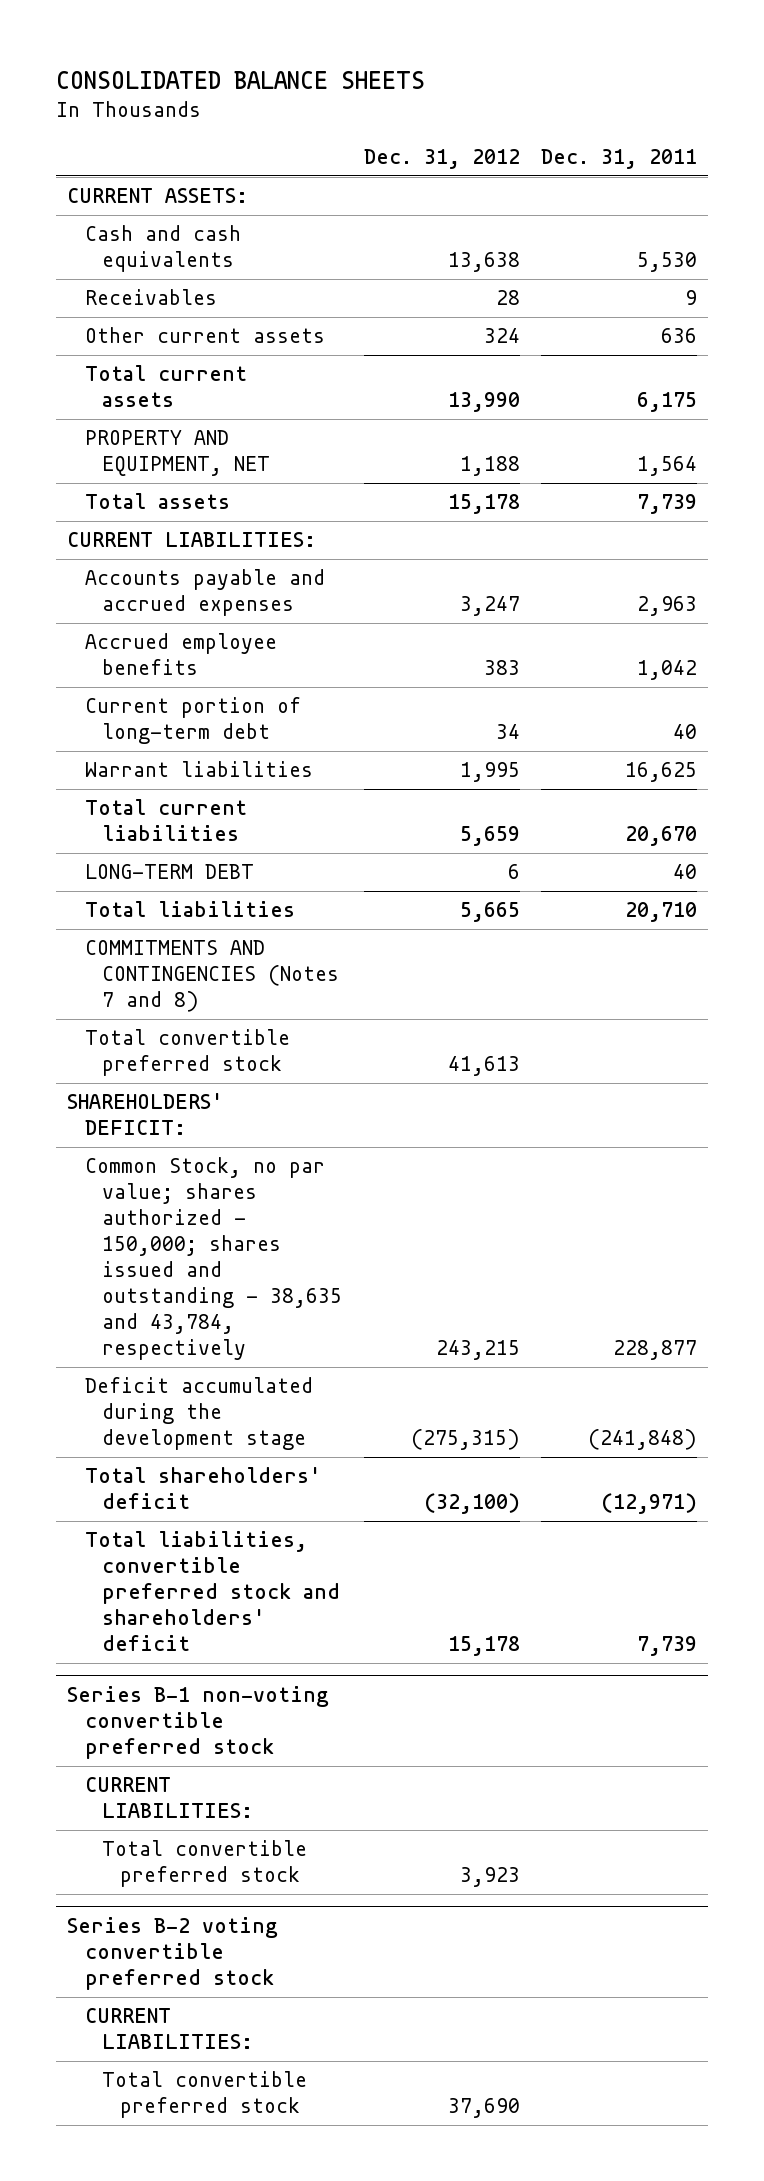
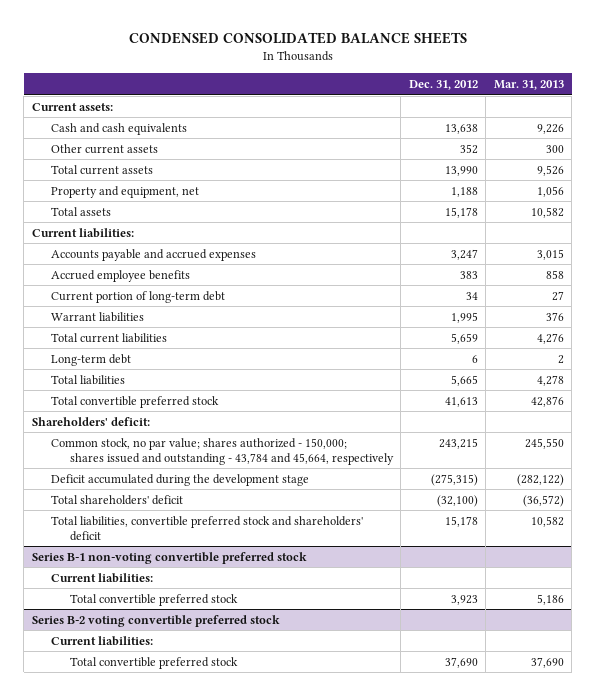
[56,70,426,89] CONSOLIDATED BALANCE SHEETS -> [128,32,467,45] CONDENSED CONSOLIDATED BALANCE SHEETS
[541,149,698,170] Dec. 31, 2011 -> none
none -> [493,79,564,90] Mar. 31, 2013
[66,188,248,204] CURRENT ASSETS: -> [31,102,113,111] Current assets:
[84,289,217,306] Receivables -> none
[483,328,520,344] 324 -> [459,143,478,154] 352
[84,430,271,477] PROPERTY AND EQUIPMENT, NET -> [50,185,199,198] Property and equipment, net
[66,532,316,548] CURRENT LIABILITIES: -> [31,227,134,238] Current liabilities:
[84,864,254,880] LONG-TERM DEBT -> [50,353,131,366] Long-term debt
[84,940,340,1013] COMMITMENTS AND CONTINGENCIES (Notes 7 and 8) -> none
[66,1093,223,1136] SHAREHOLDERS' DEFICIT: -> [31,416,150,426] Shareholders' deficit:
[84,1157,343,1361] Common Stock, no par value; shares authorized - 150,000; shares issued and outstanding - 38,635 and 43,784, respectively -> [50,437,394,465] Common stock, no par value; shares authorized - 150,000; shares issued and outstanding - 43,784 and 45,664, respectively
[84,1777,254,1819] CURRENT LIABILITIES: -> [50,572,153,583] Current liabilities:
[84,2008,254,2050] CURRENT LIABILITIES: -> [50,635,153,646] Current liabilities:

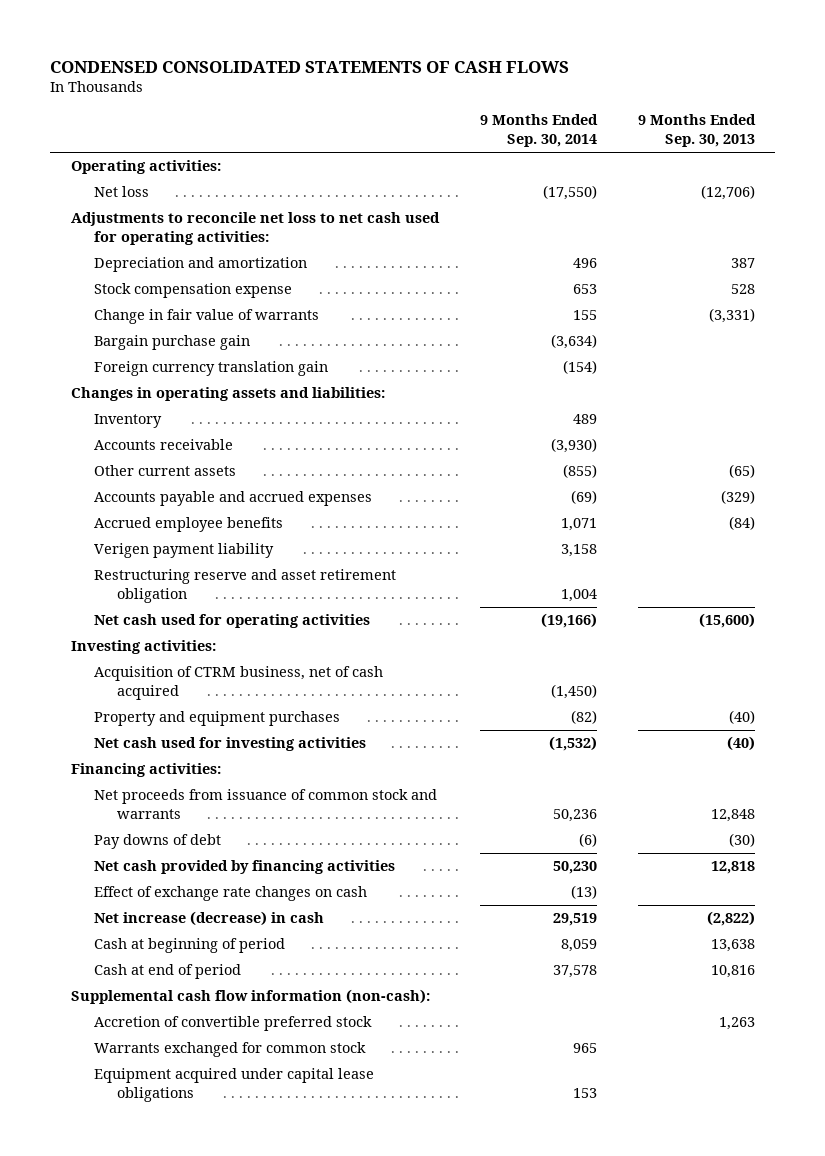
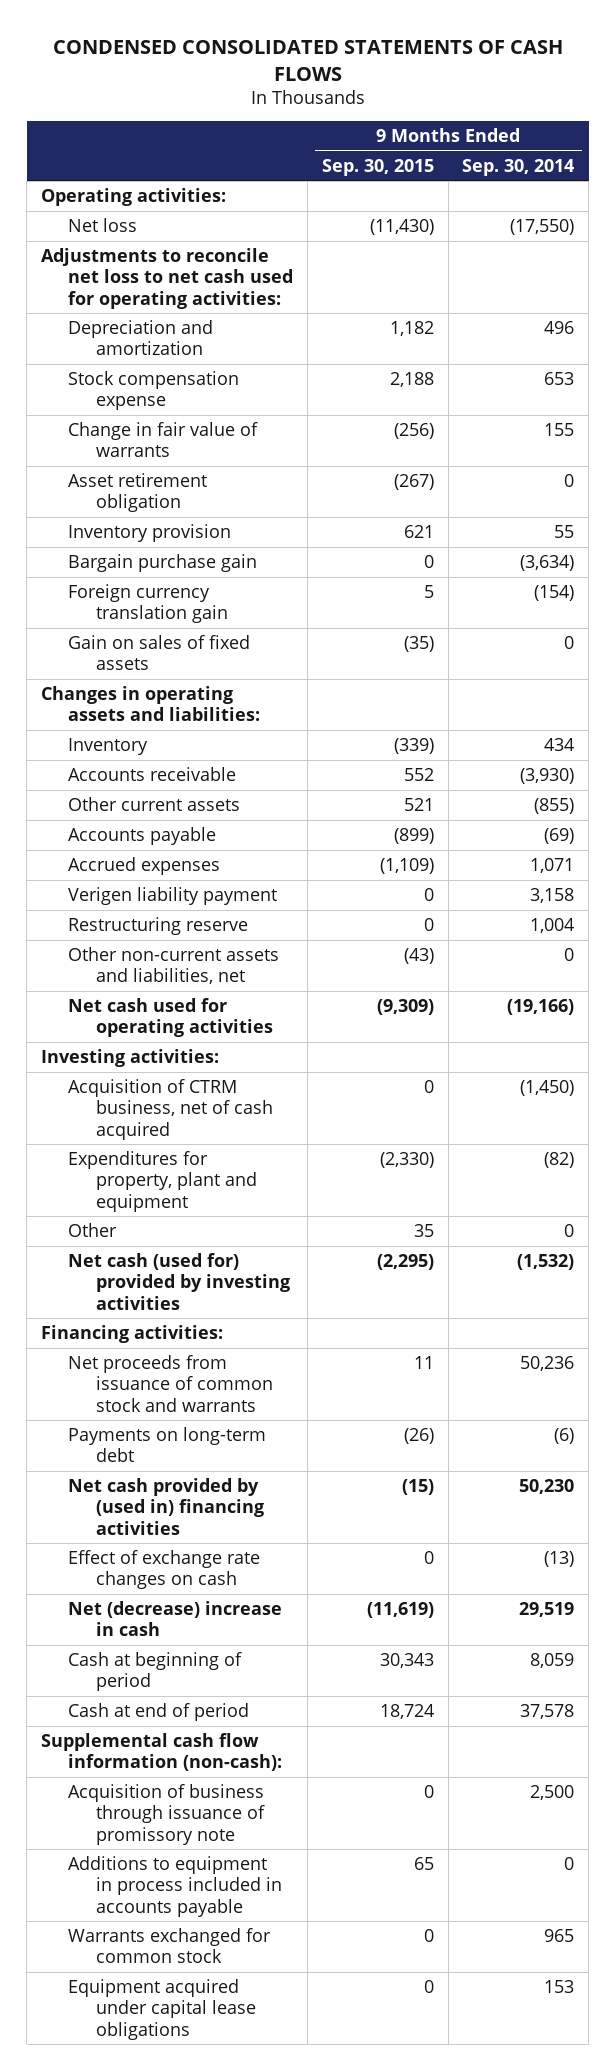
[637,114,756,148] 9 Months Ended Sep. 30, 2013 -> none
none -> [321,158,434,176] Sep. 30, 2015
none -> [68,472,208,513] Asset retirement obligation
none -> [68,523,232,542] Inventory provision
none -> [68,634,251,671] Gain on sales of fixed assets
[572,414,597,425] 489 -> [544,737,575,751] 434
[93,569,396,604] Restructuring reserve and asset retirement obligation -> none
[93,491,372,507] Accounts payable and accrued expenses -> [68,826,217,845] Accounts payable
[93,517,283,533] Accrued employee benefits -> [68,856,221,875] Accrued expenses
[93,543,274,559] Verigen payment liability -> [68,886,278,905] Verigen liability payment
none -> [68,916,249,935] Restructuring reserve
none -> [68,946,280,985] Other non-current assets and liabilities, net
[93,711,340,727] Property and equipment purchases -> [68,1150,257,1212] Expenditures for property, plant and equipment
none -> [68,1222,118,1237] Other
[93,737,366,752] Net cash used for investing activities -> [68,1252,290,1310] Net cash (used for) provided by investing activities
[93,834,221,850] Pay downs of debt -> [68,1426,267,1463] Payments on long-term debt
[93,860,395,875] Net cash provided by financing activities -> [68,1477,264,1535] Net cash provided by (used in) financing activities
[93,911,324,927] Net increase (decrease) in cash -> [68,1600,283,1637] Net (decrease) increase in cash
[93,1016,372,1032] Accretion of convertible preferred stock -> none
none -> [68,1783,265,1845] Acquisition of business through issuance of promissory note
none -> [68,1855,282,1917] Additions to equipment in process included in accounts payable

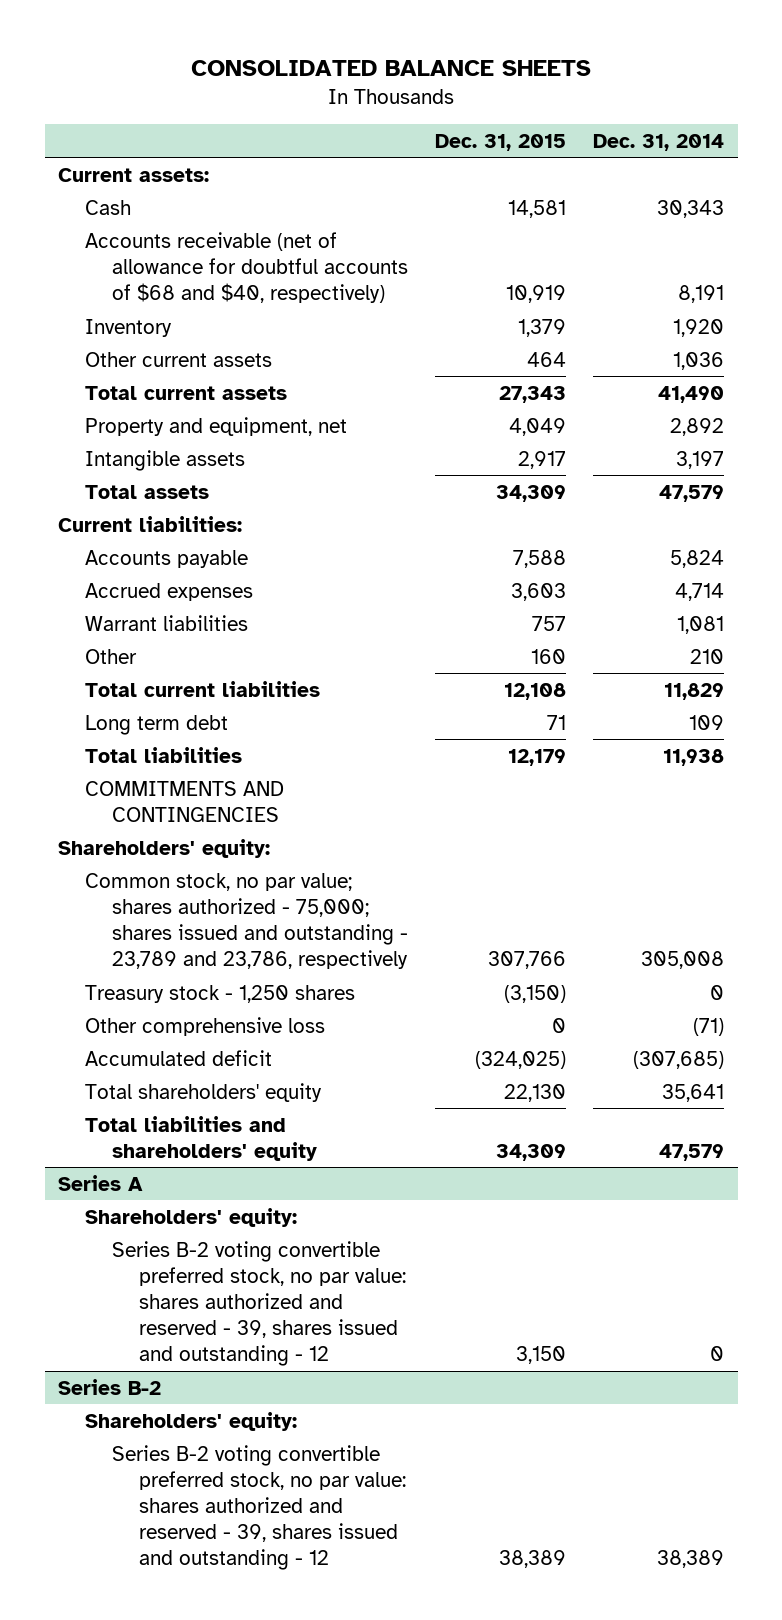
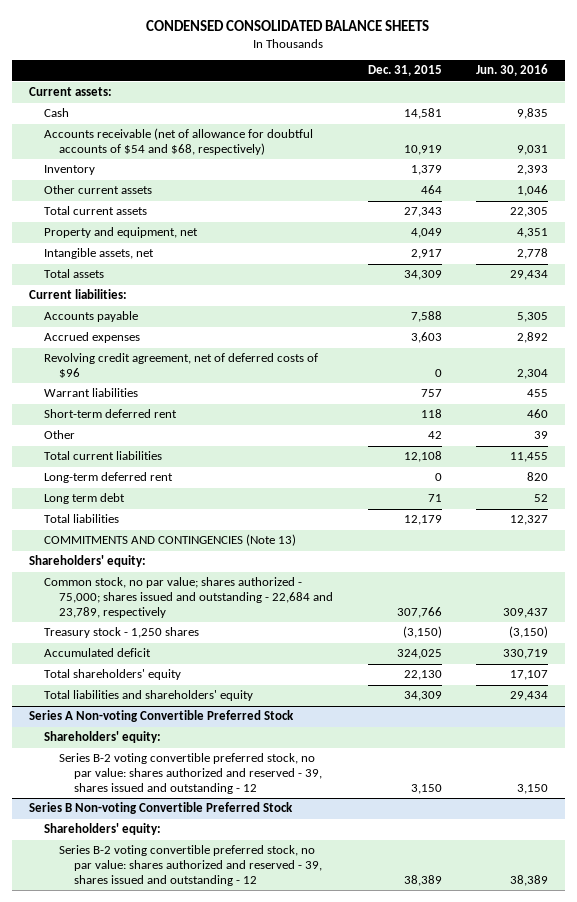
[191,60,592,77] CONSOLIDATED BALANCE SHEETS -> [146,19,430,31] CONDENSED CONSOLIDATED BALANCE SHEETS
[593,133,725,151] Dec. 31, 2014 -> none
none -> [476,64,549,77] Jun. 30, 2016
[85,231,409,303] Accounts receivable (net of allowance for doubtful accounts of $68 and $40, respectively) -> [43,128,313,156] Accounts receivable (net of allowance for doubtful accounts of $54 and $68, respectively)
[85,449,246,471] Intangible assets -> [43,248,154,260] Intangible assets, net
none -> [43,353,318,379] Revolving credit agreement, net of deferred costs of $96
none -> [43,409,177,419] Short-term deferred rent
[531,648,567,664] 160 -> [427,431,442,440] 42
none -> [43,472,173,484] Long-term deferred rent
[85,780,285,822] COMMITMENTS AND CONTINGENCIES -> [43,534,296,547] COMMITMENTS AND CONTINGENCIES (Note 13)
[85,872,409,970] Common stock, no par value; shares authorized - 75,000; shares issued and outstanding - 23,789 and 23,786, respectively -> [43,577,333,618] Common stock, no par value; shares authorized - 75,000; shares issued and outstanding - 22,684 and 23,789, respectively
[85,1016,326,1036] Other comprehensive loss -> none
[475,1050,567,1069] (324,025) -> [396,649,442,660] 324,025
[58,1174,144,1191] Series A -> [28,710,294,723] Series A Non-voting Convertible Preferred Stock
[58,1378,162,1395] Series B-2 -> [28,802,293,815] Series B Non-voting Convertible Preferred Stock

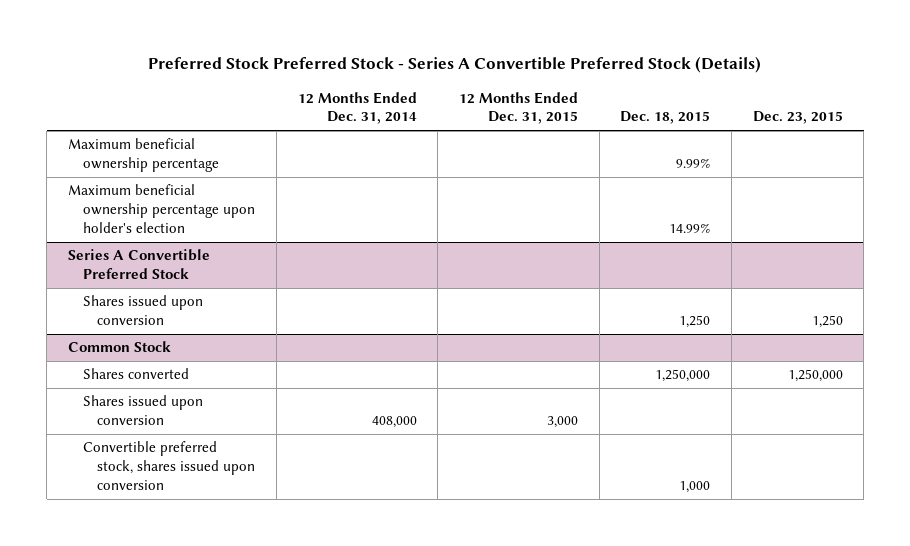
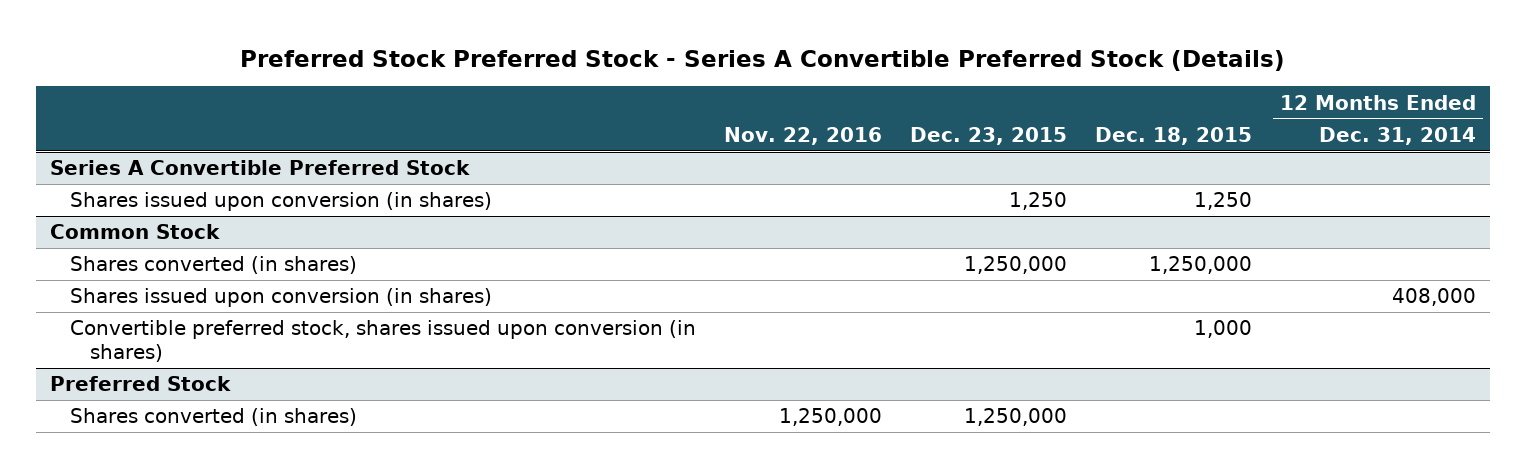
[458,91,578,125] 12 Months Ended Dec. 31, 2015 -> none
none -> [724,126,883,145] Nov. 22, 2016
[67,138,219,173] Maximum beneficial ownership percentage -> none
[67,184,255,233] Maximum beneficial ownership percentage upon holder's election -> none
[82,295,203,326] Shares issued upon conversion -> [70,192,493,212] Shares issued upon conversion (in shares)
[82,368,189,380] Shares converted -> [70,256,358,275] Shares converted (in shares)
[82,395,203,426] Shares issued upon conversion -> [70,288,493,308] Shares issued upon conversion (in shares)
[82,441,256,490] Convertible preferred stock, shares issued upon conversion -> [70,320,697,363] Convertible preferred stock, shares issued upon conversion (in shares)
none -> [50,376,232,392] Preferred Stock
none -> [70,408,358,427] Shares converted (in shares)

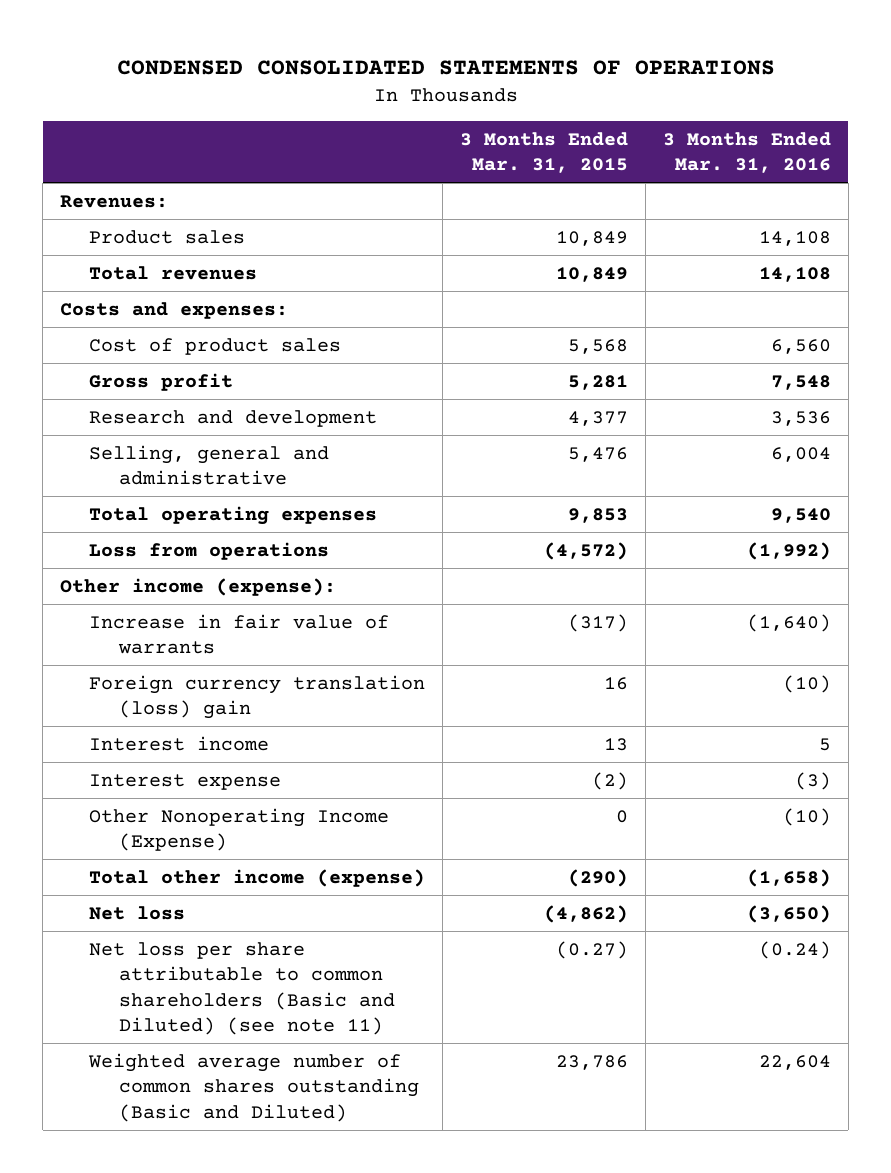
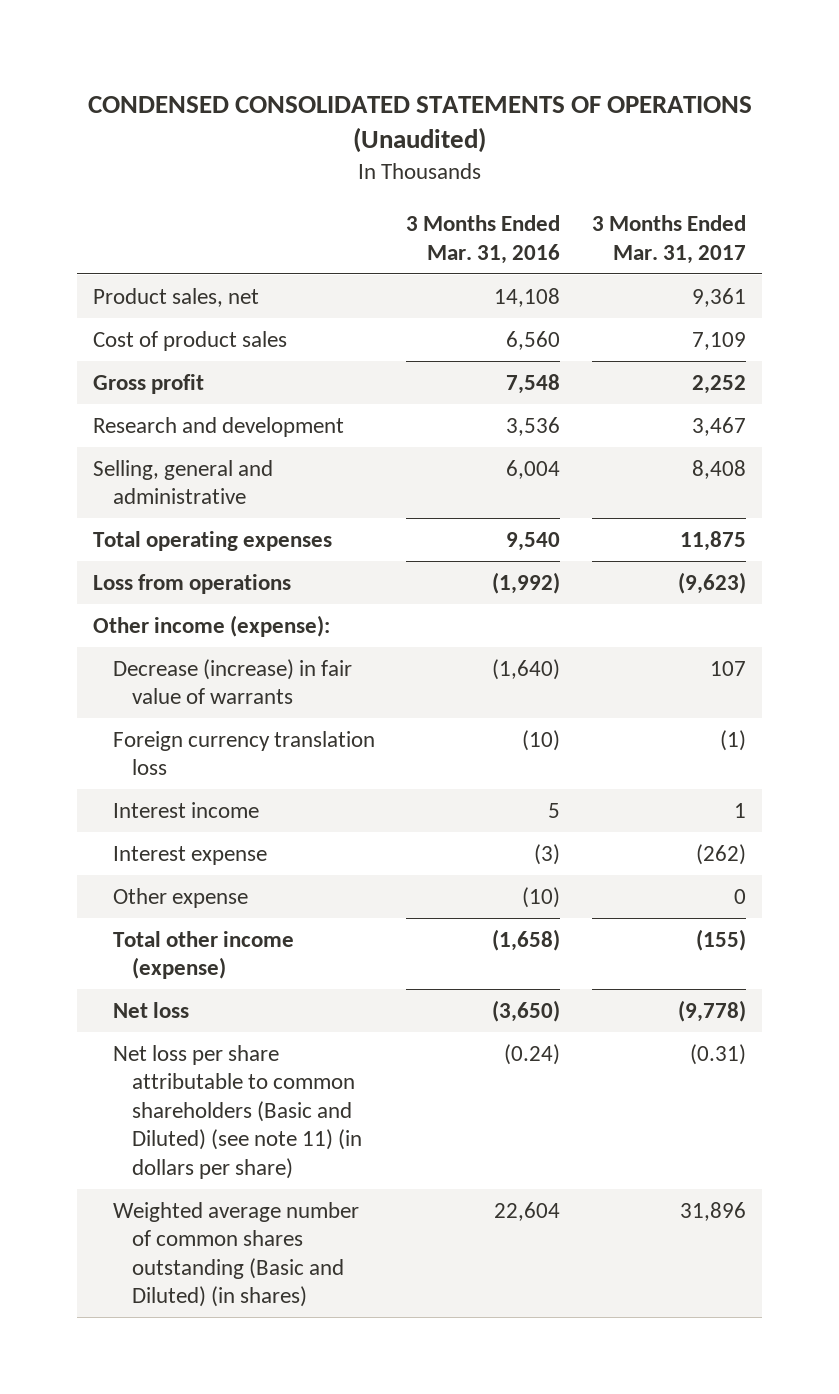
[116,60,775,76] CONDENSED CONSOLIDATED STATEMENTS OF OPERATIONS -> [87,95,752,154] CONDENSED CONSOLIDATED STATEMENTS OF OPERATIONS (Unaudited)
[460,131,629,174] 3 Months Ended Mar. 31, 2015 -> none
none -> [591,215,746,264] 3 Months Ended Mar. 31, 2017
[60,194,169,208] Revenues: -> none
[89,265,258,280] Total revenues -> none
[60,301,289,319] Costs and expenses: -> none
[89,229,246,244] Product sales -> [93,287,260,307] Product sales, net
[89,613,390,655] Increase in fair value of warrants -> [112,658,352,705] Decrease (increase) in fair value of warrants
[89,674,426,720] Foreign currency translation (loss) gain -> [112,730,375,776] Foreign currency translation loss
[89,807,390,852] Other Nonoperating Income (Expense) -> [112,887,248,908] Other expense
[89,941,395,1035] Net loss per share attributable to common shareholders (Basic and Diluted) (see note 11) -> [112,1044,362,1179] Net loss per share attributable to common shareholders (Basic and Diluted) (see note 11) (in dollars per share)
[88,1052,419,1122] Weighted average number of common shares outstanding (Basic and Diluted) -> [112,1201,359,1308] Weighted average number of common shares outstanding (Basic and Diluted) (in shares)

